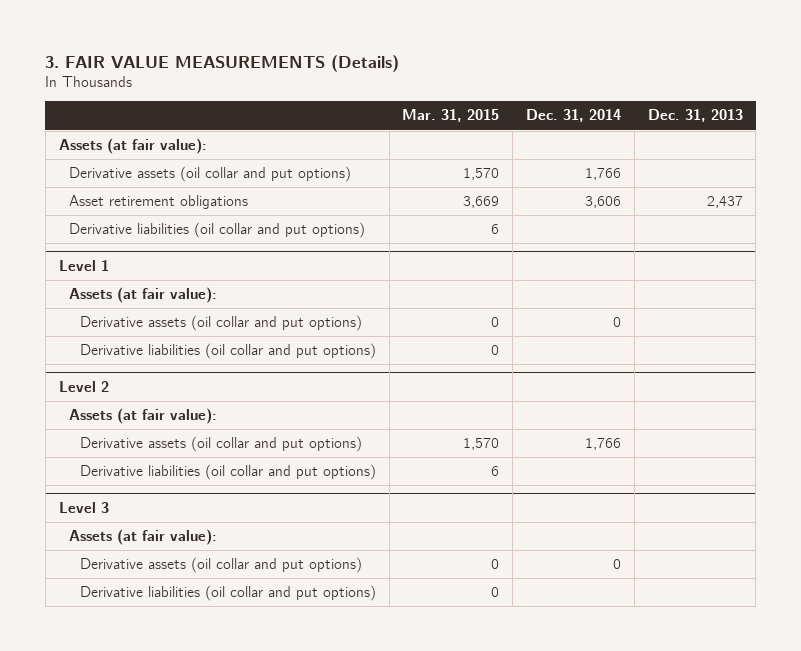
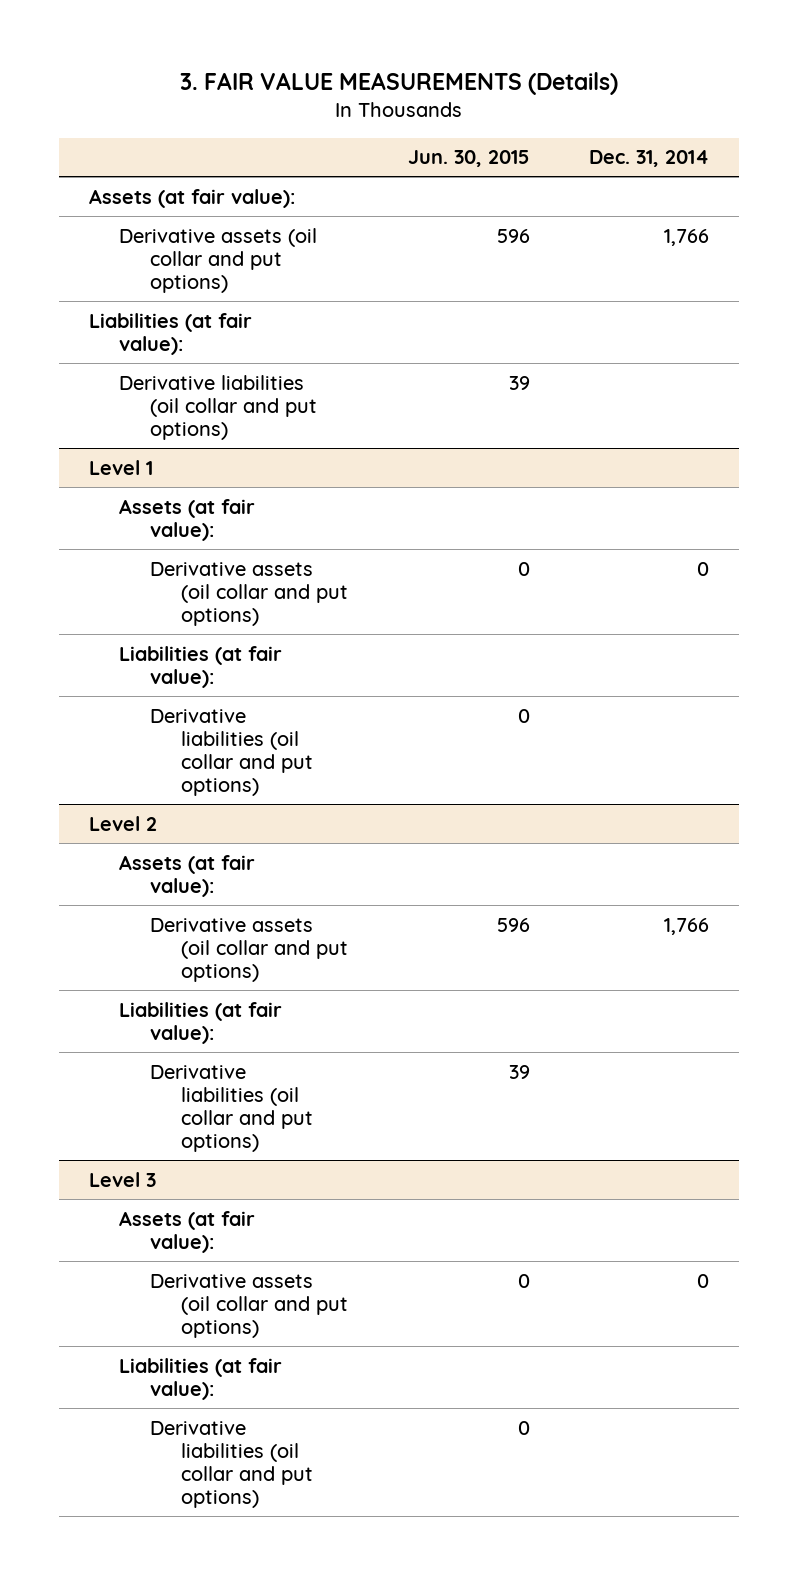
[402,109,500,123] Mar. 31, 2015 -> none
[647,109,743,123] Dec. 31, 2013 -> none
none -> [407,150,530,168] Jun. 30, 2015
[69,195,249,210] Asset retirement obligations -> none
none -> [88,312,252,355] Liabilities (at fair value):
none -> [119,645,283,688] Liabilities (at fair value):
none -> [119,1001,283,1044] Liabilities (at fair value):
none -> [119,1357,283,1400] Liabilities (at fair value):

